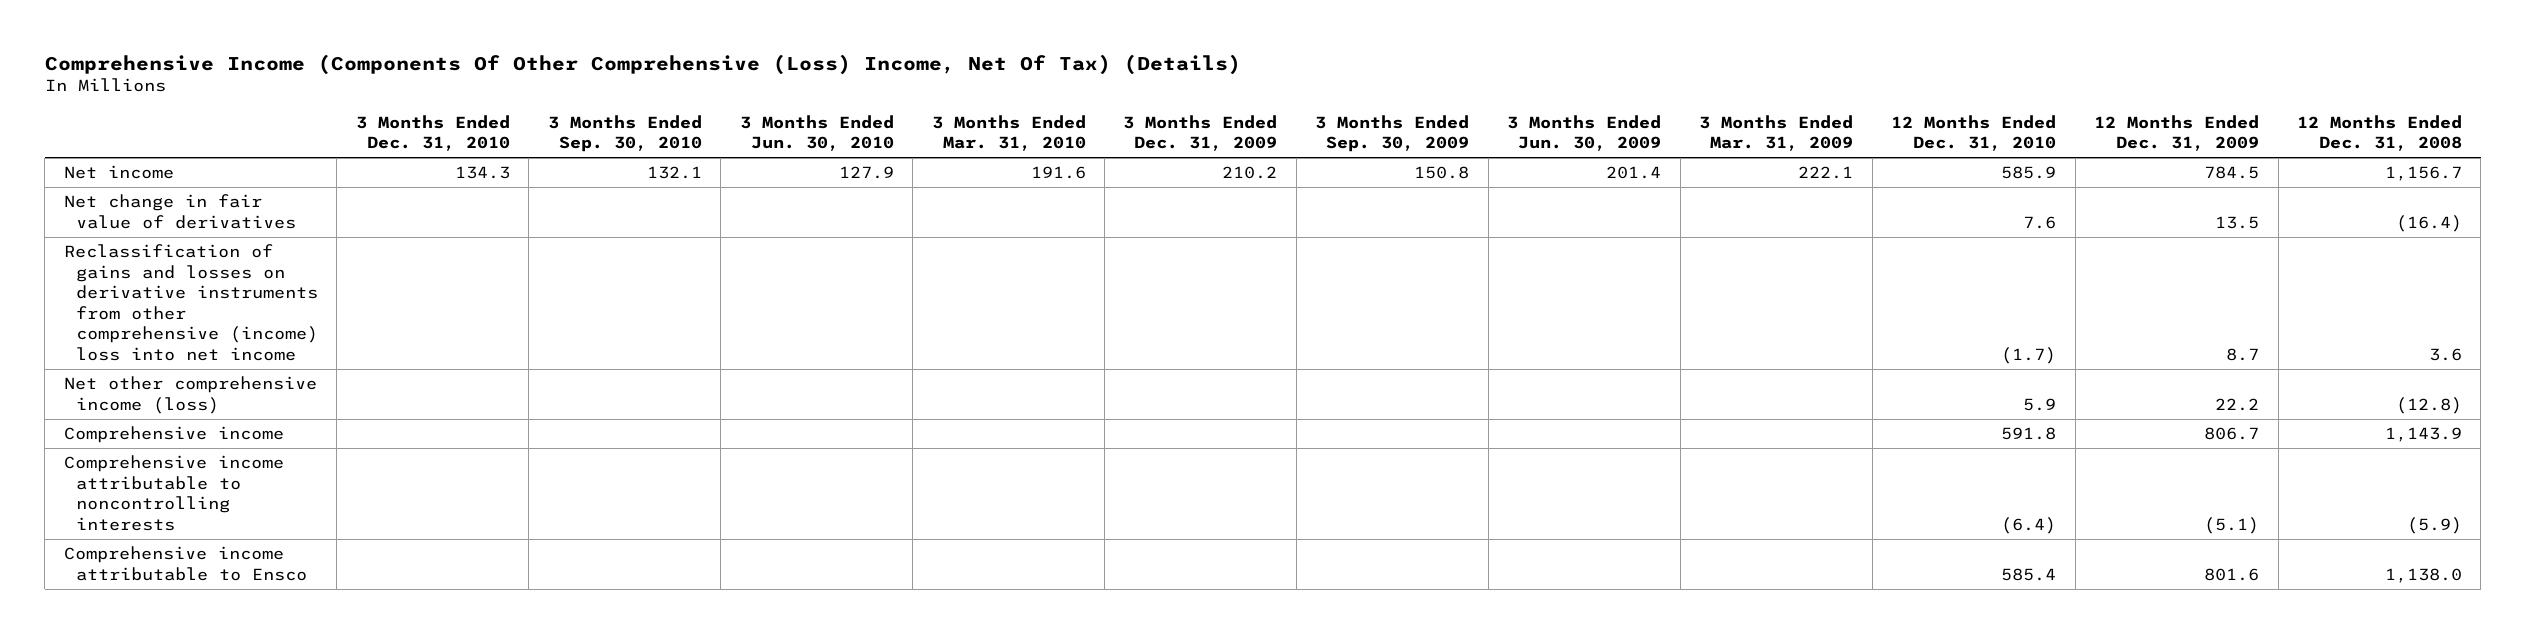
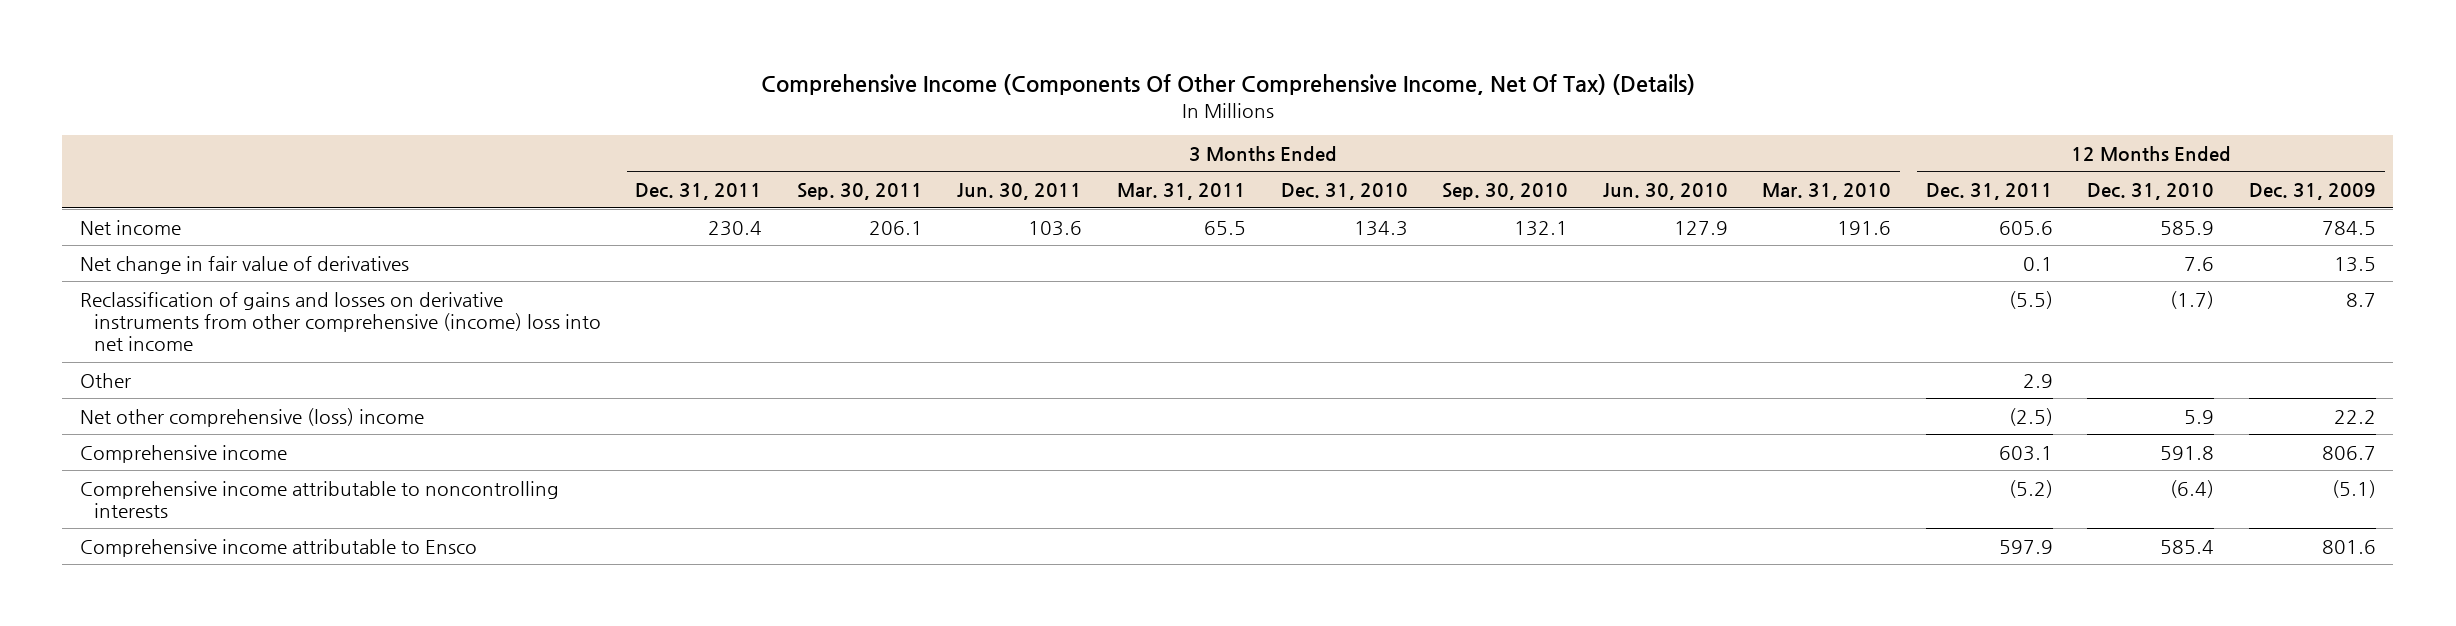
[44,53,1241,75] Comprehensive Income (Components Of Other Comprehensive (Loss) Income, Net Of Tax) (Details) -> [760,74,1695,96] Comprehensive Income (Components Of Other Comprehensive Income, Net Of Tax) (Details)
[1123,114,1278,151] 3 Months Ended Dec. 31, 2009 -> none
[1315,114,1470,152] 3 Months Ended Sep. 30, 2009 -> none
[1507,114,1662,151] 3 Months Ended Jun. 30, 2009 -> none
[1699,114,1854,151] 3 Months Ended Mar. 31, 2009 -> none
[2296,114,2462,151] 12 Months Ended Dec. 31, 2008 -> none
none -> [635,183,763,201] Dec. 31, 2011
none -> [796,183,923,201] Sep. 30, 2011
none -> [957,183,1083,201] Jun. 30, 2011
none -> [1117,183,1247,201] Mar. 31, 2011
none -> [1925,183,2053,201] Dec. 31, 2011
none -> [79,372,131,388] Other
[63,376,317,414] Net other comprehensive income (loss) -> [79,407,424,427] Net other comprehensive (loss) income

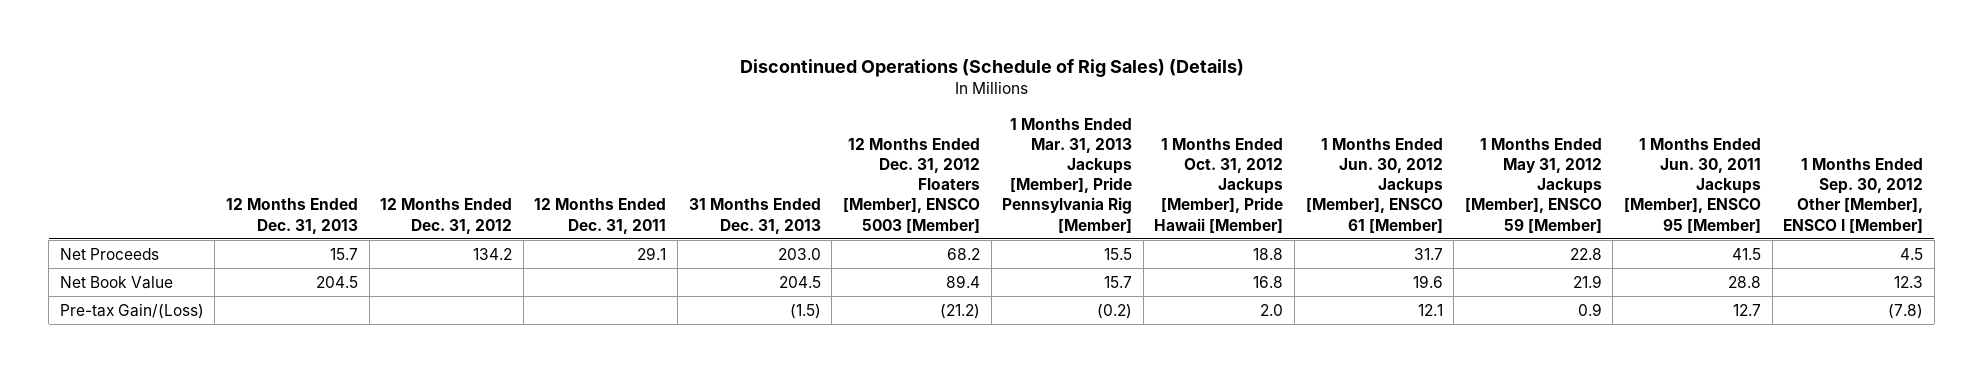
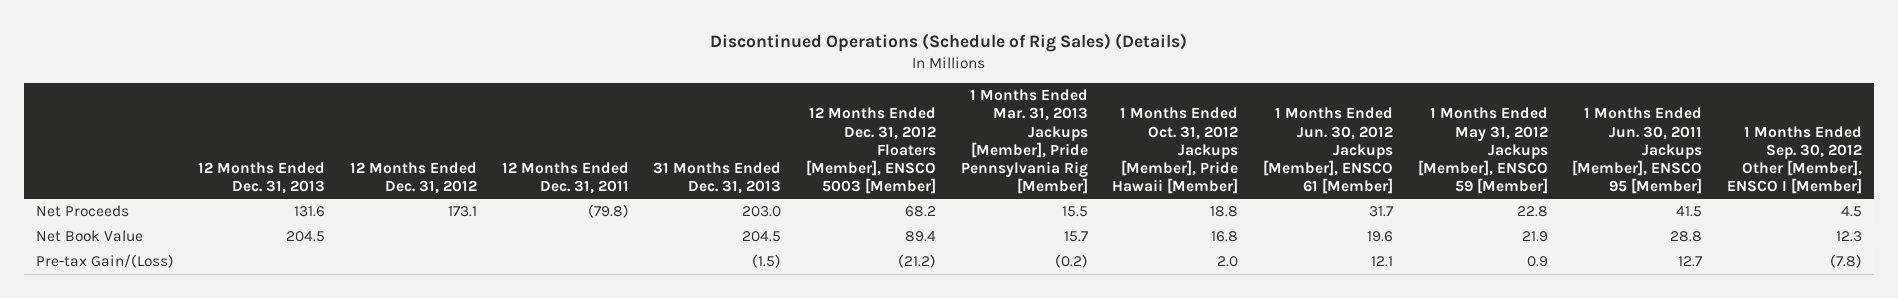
[330,247,359,260] 15.7 -> [294,206,326,218] 131.6
[473,247,513,260] 134.2 -> [448,206,478,218] 173.1
[637,246,667,260] 29.1 -> [587,204,629,219] (79.8)

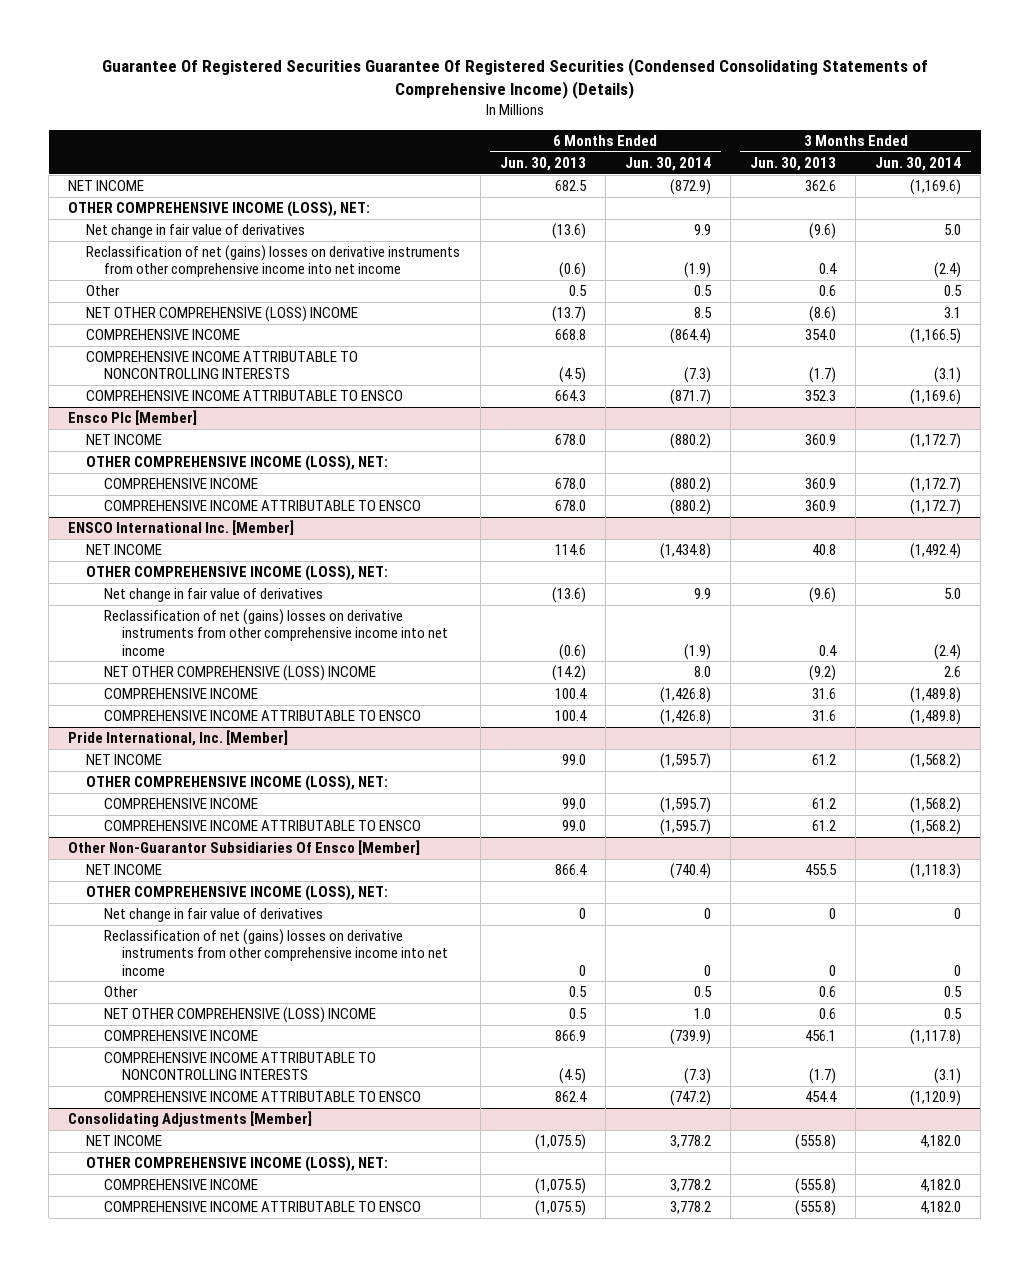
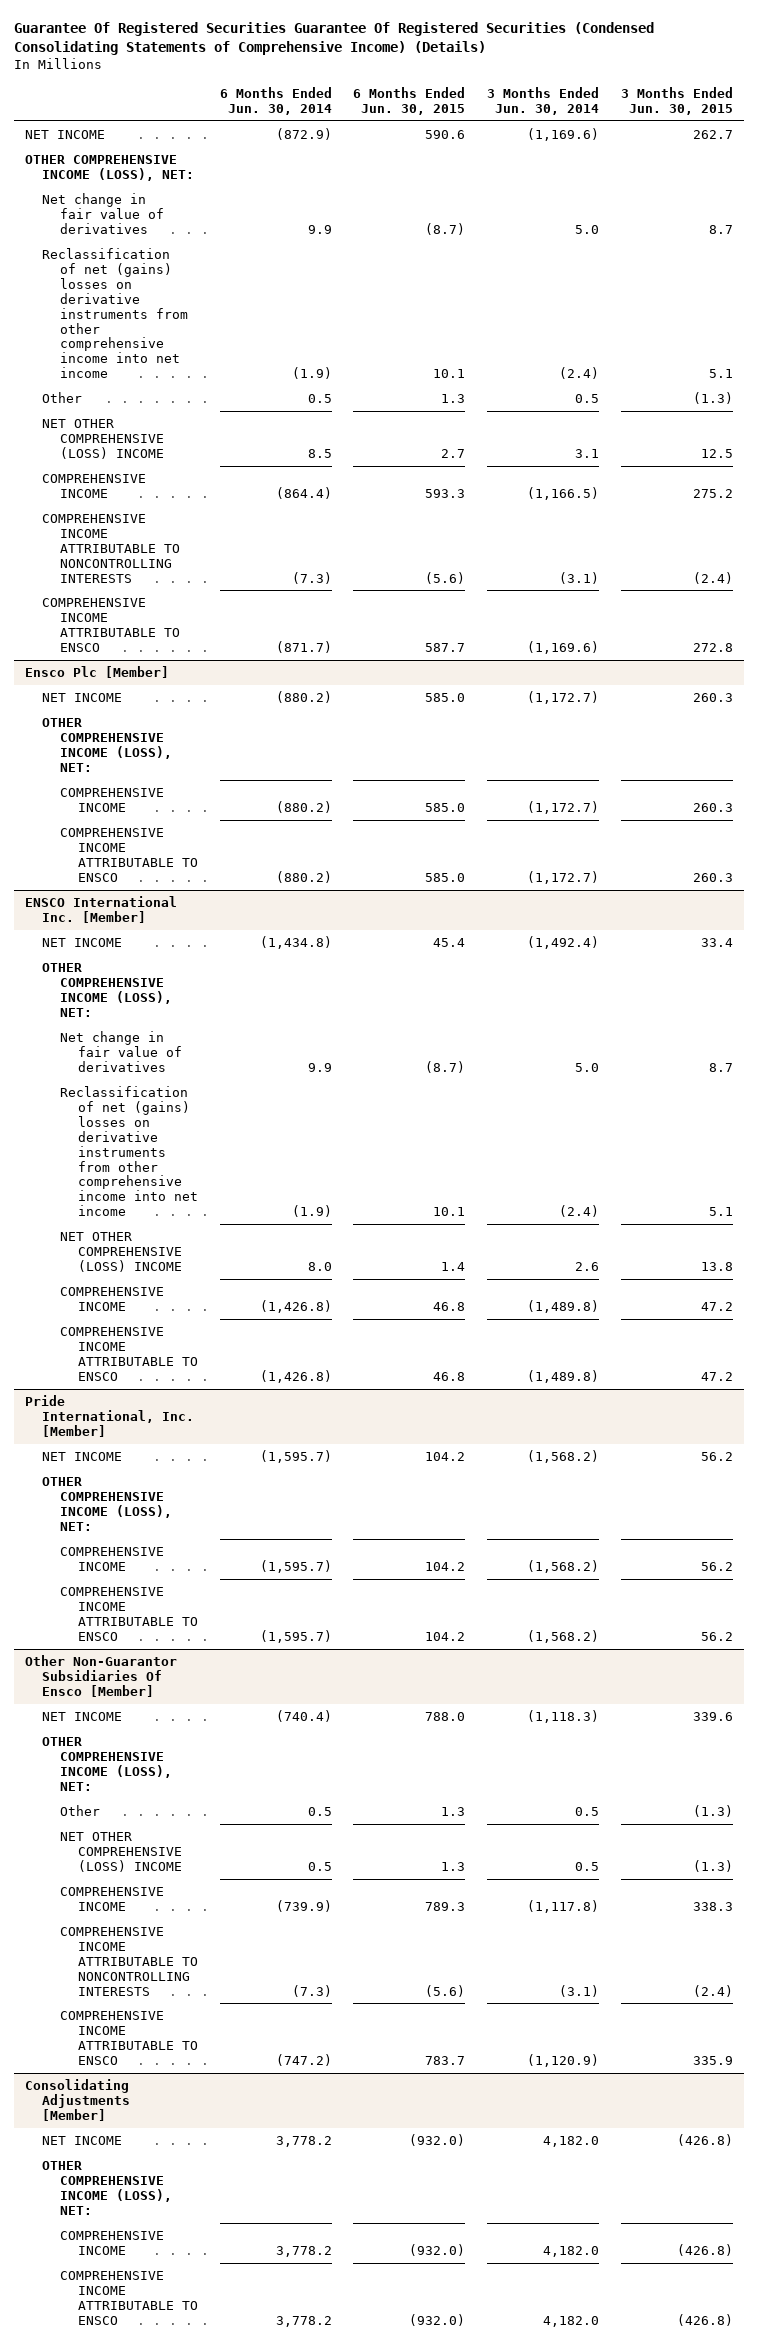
[499,156,586,171] Jun. 30, 2013 -> none
[750,156,837,171] Jun. 30, 2013 -> none
none -> [353,86,466,115] 6 Months Ended Jun. 30, 2015
none -> [620,86,733,115] 3 Months Ended Jun. 30, 2015
[104,908,324,923] Net change in fair value of derivatives -> none
[104,929,449,976] Reclassification of net (gains) losses on derivative instruments from other comprehensive income into net income -> none
[693,1008,711,1020] 1.0 -> [307,1861,332,1871] 0.5

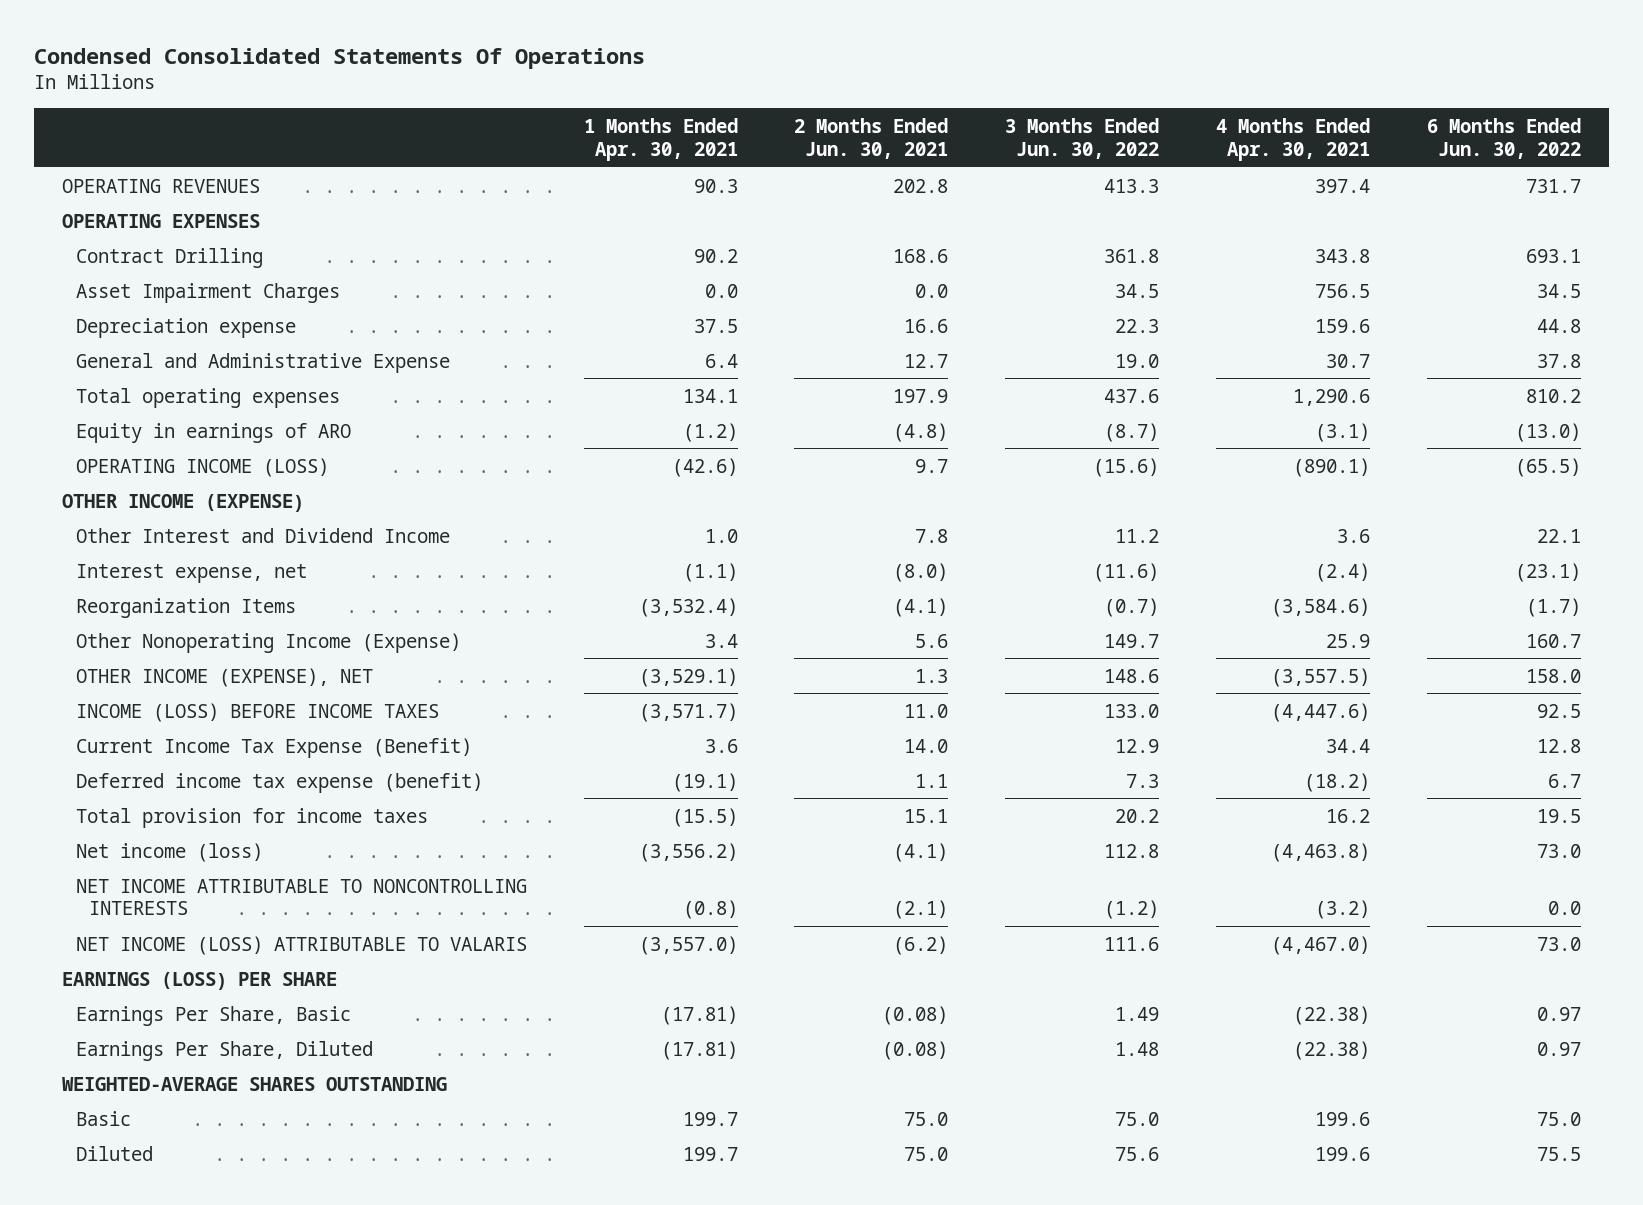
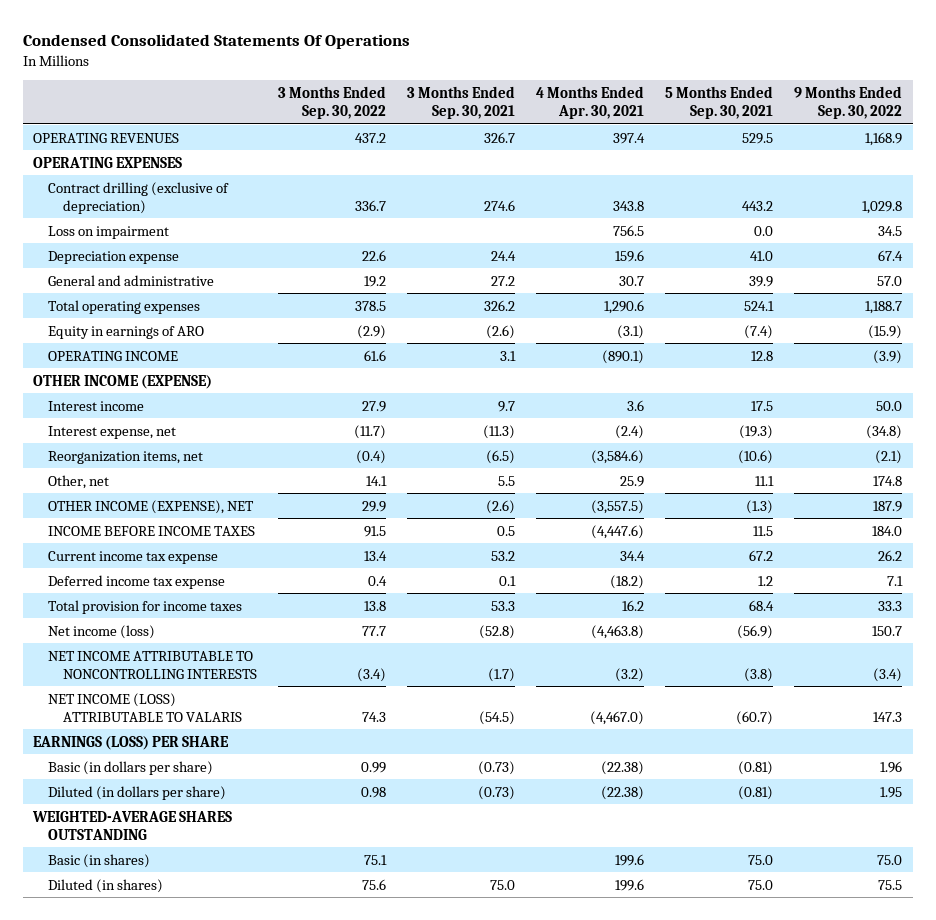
[583,117,738,161] 1 Months Ended Apr. 30, 2021 -> none
[794,117,949,159] 2 Months Ended Jun. 30, 2021 -> none
[1005,117,1160,159] 3 Months Ended Jun. 30, 2022 -> none
[1426,117,1581,159] 6 Months Ended Jun. 30, 2022 -> none
none -> [277,86,386,120] 3 Months Ended Sep. 30, 2022
none -> [407,86,516,120] 3 Months Ended Sep. 30, 2021
none -> [665,86,774,120] 5 Months Ended Sep. 30, 2021
none -> [794,86,903,120] 9 Months Ended Sep. 30, 2022
[75,247,263,268] Contract Drilling -> [48,181,230,214] Contract drilling (exclusive of depreciation)
[75,282,340,303] Asset Impairment Charges -> [48,225,170,239] Loss on impairment
[75,352,450,373] General and Administrative Expense -> [48,274,215,286] General and administrative
[75,457,329,477] OPERATING INCOME (LOSS) -> [48,350,179,361] OPERATING INCOME
[75,527,450,543] Other Interest and Dividend Income -> [48,400,145,411] Interest income
[75,597,296,618] Reorganization Items -> [48,450,204,464] Reorganization items, net
[75,632,461,653] Other Nonoperating Income (Expense) -> [48,474,110,489] Other, net
[75,702,439,722] INCOME (LOSS) BEFORE INCOME TAXES -> [48,525,256,536] INCOME BEFORE INCOME TAXES
[75,737,472,758] Current Income Tax Expense (Benefit) -> [48,550,219,564] Current income tax expense
[75,772,483,793] Deferred income tax expense (benefit) -> [48,574,226,589] Deferred income tax expense
[75,1005,351,1026] Earnings Per Share, Basic -> [48,760,214,775] Basic (in dollars per share)
[75,1040,373,1061] Earnings Per Share, Diluted -> [48,785,227,800] Diluted (in dollars per share)
[75,1110,131,1126] Basic -> [48,853,151,868] Basic (in shares)
[75,1145,153,1161] Diluted -> [48,878,164,893] Diluted (in shares)

